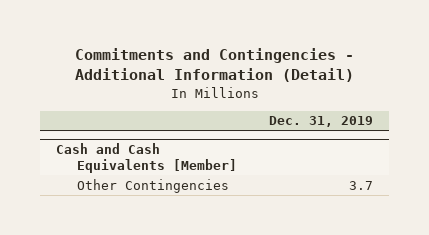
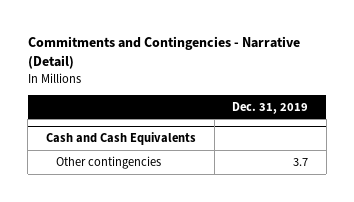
[74,48,354,83] Commitments and Contingencies - Additional Information (Detail) -> [27,35,300,70] Commitments and Contingencies - Narrative (Detail)
[56,143,237,174] Cash and Cash Equivalents [Member] -> [45,132,196,146] Cash and Cash Equivalents
[76,178,229,193] Other Contingencies -> [56,155,162,169] Other contingencies

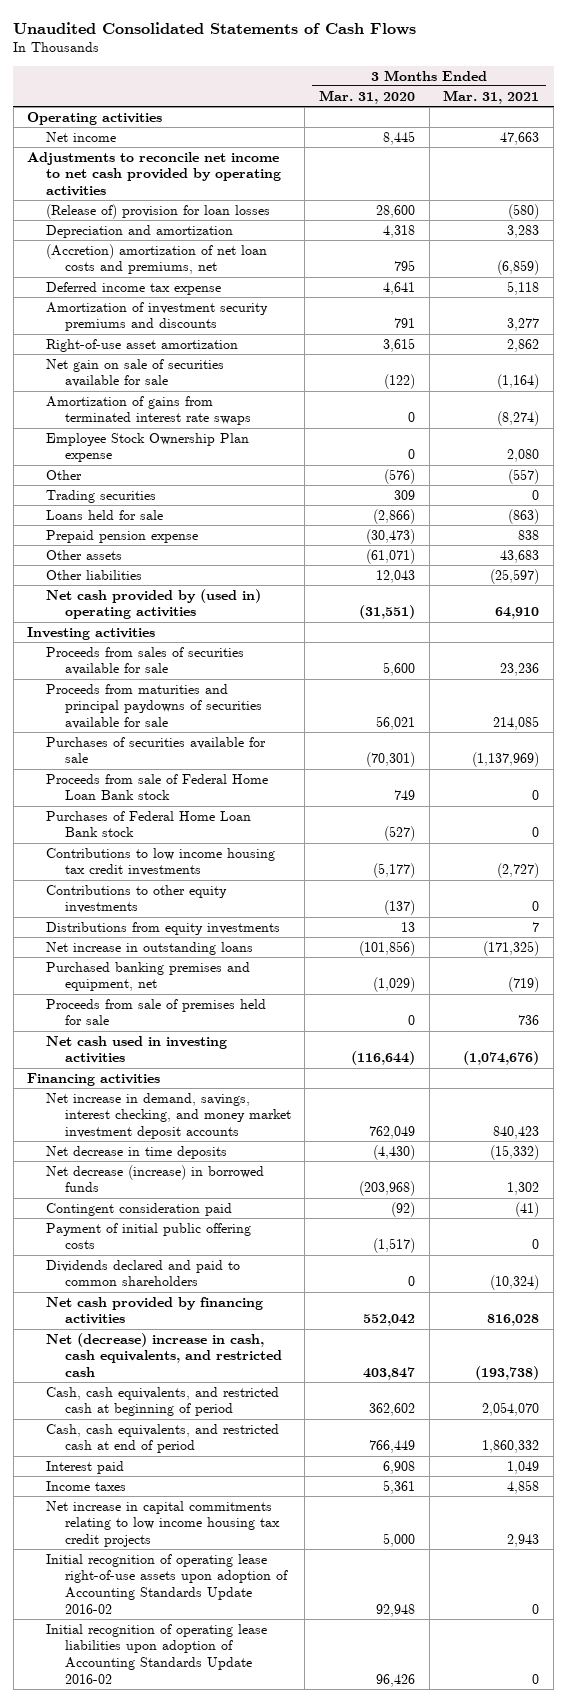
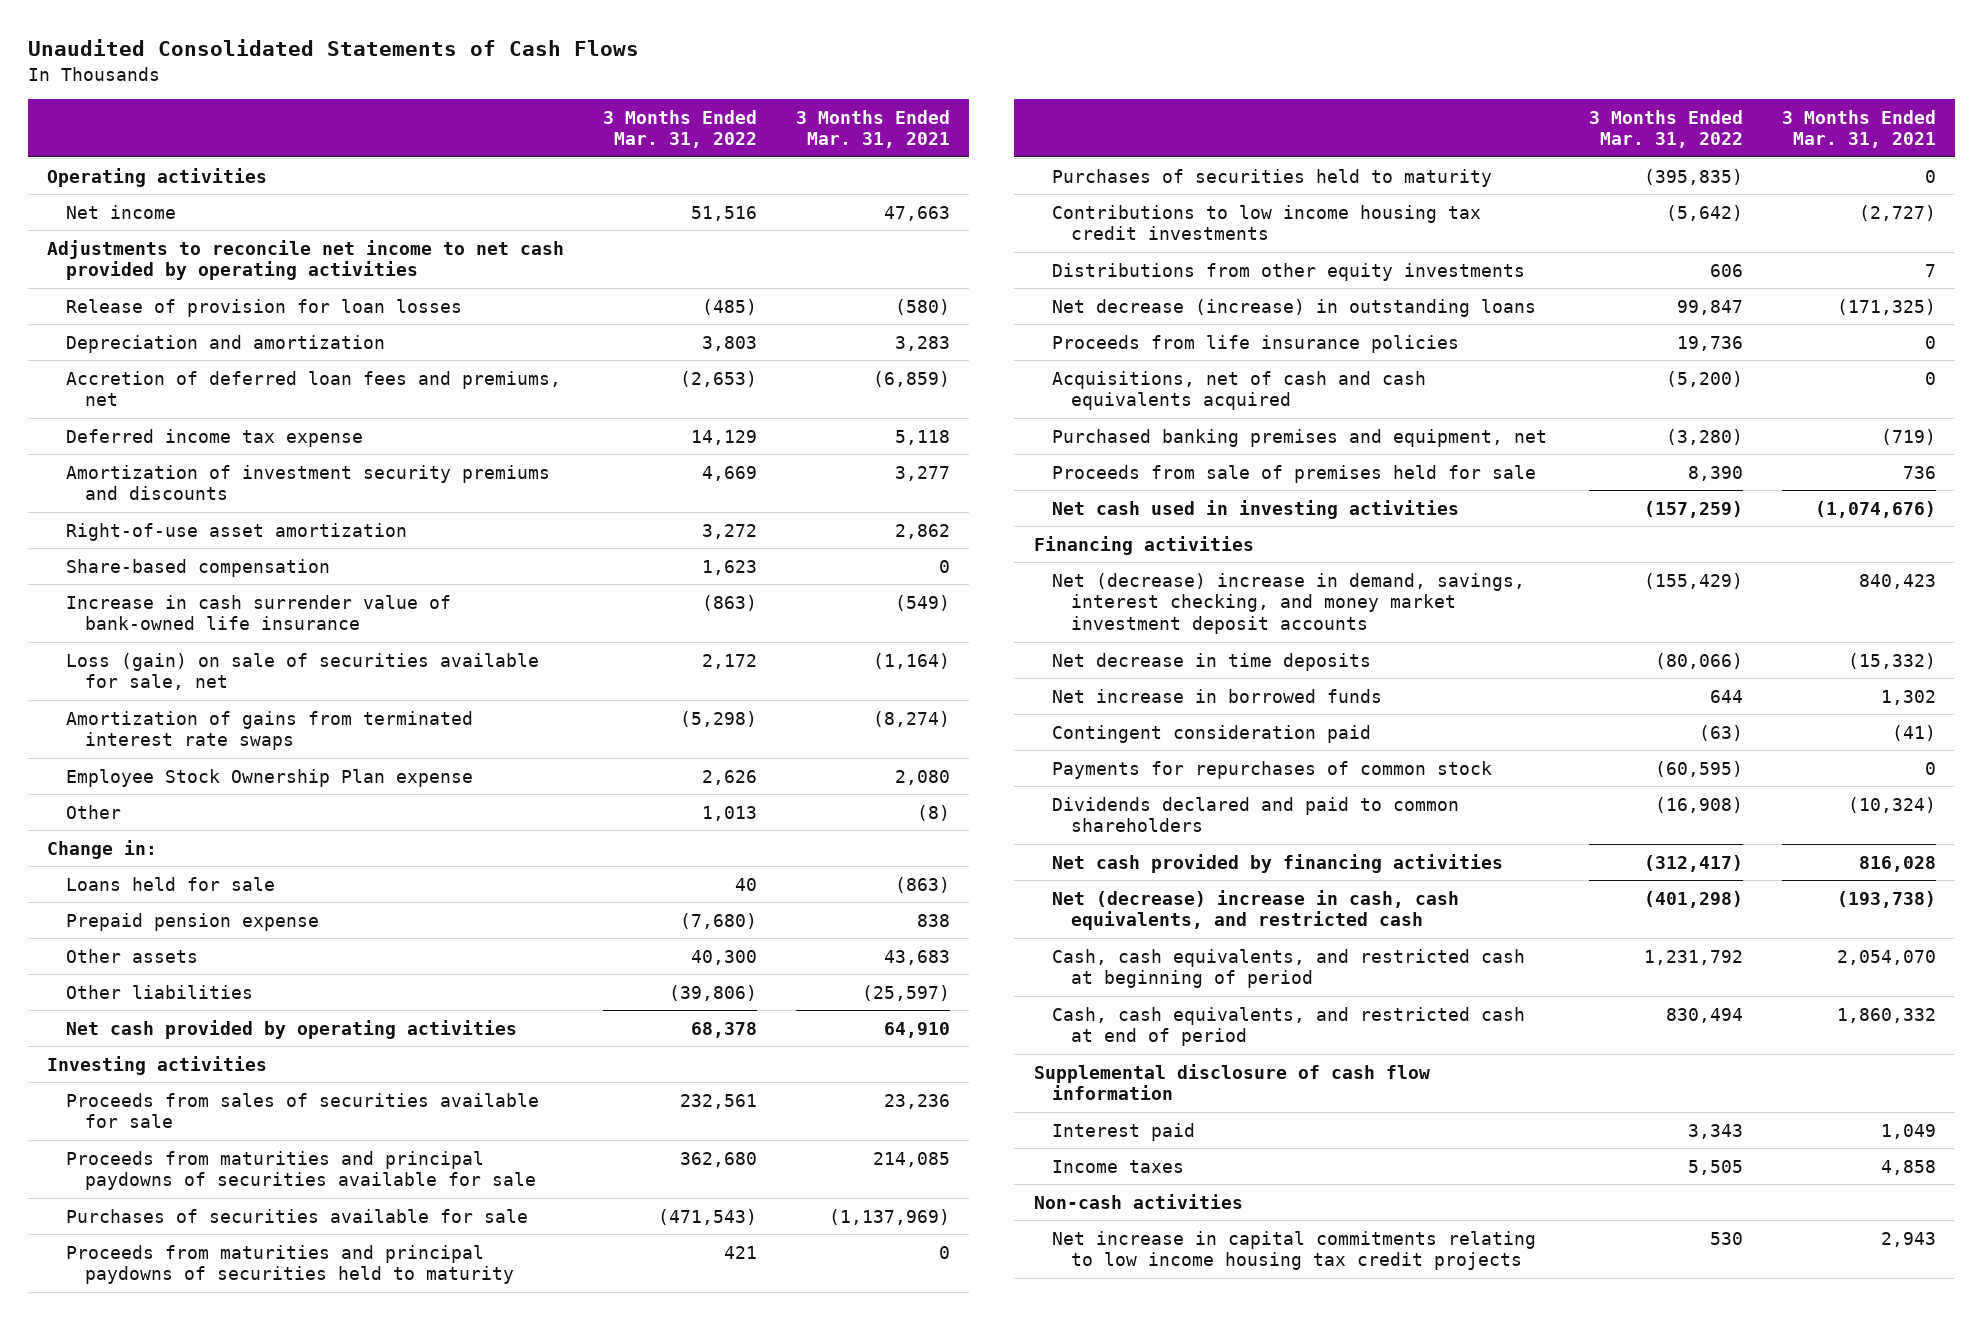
[319,89,416,104] Mar. 31, 2020 -> none
none -> [602,109,757,149] 3 Months Ended Mar. 31, 2022
[46,203,271,219] (Release of) provision for loan losses -> [66,298,463,317] Release of provision for loan losses
[46,243,268,275] (Accretion) amortization of net loan costs and premiums, net -> [66,370,562,407] Accretion of deferred loan fees and premiums, net
none -> [66,558,331,577] Share-based compensation
none -> [66,594,452,631] Increase in cash surrender value of bank-owned life insurance
[46,358,225,388] Net gain on sale of securities available for sale -> [66,652,540,691] Loss (gain) on sale of securities available for sale, net
[46,489,157,503] Trading securities -> none
[508,468,540,484] (557) -> [916,804,950,821] (8)
none -> [47,839,158,859] Change in:
[46,588,262,620] Net cash provided by (used in) operating activities -> [66,1019,518,1039] Net cash provided by operating activities
[46,773,269,801] Proceeds from sale of Federal Home Loan Bank stock -> none
[46,810,252,838] Purchases of Federal Home Loan Bank stock -> none
none -> [66,1244,514,1285] Proceeds from maturities and principal paydowns of securities held to maturity
none -> [1052,168,1493,187] Purchases of securities held to maturity
[46,884,228,914] Contributions to other equity investments -> none
[46,921,281,935] Distributions from equity investments -> [1052,262,1526,281] Distributions from other equity investments
[46,941,254,955] Net increase in outstanding loans -> [1052,298,1537,317] Net decrease (increase) in outstanding loans
none -> [1052,334,1460,353] Proceeds from life insurance policies
none -> [1052,370,1427,411] Acquisitions, net of cash and cash equivalents acquired
[46,1092,291,1140] Net increase in demand, savings, interest checking, and money market investment deposit accounts -> [1052,572,1526,635] Net (decrease) increase in demand, savings, interest checking, and money market investment deposit accounts
[46,1164,265,1193] Net decrease (increase) in borrowed funds -> [1052,688,1383,703] Net increase in borrowed funds
[46,1222,252,1250] Payment of initial public offering costs -> none
none -> [1052,760,1493,779] Payments for repurchases of common stock
none -> [1033,1063,1430,1101] Supplemental disclosure of cash flow information
none -> [1033,1193,1243,1209] Non-cash activities
[46,1553,288,1614] Initial recognition of operating lease right-of-use assets upon adoption of Accounting Standards Update 2016-02 -> none
[46,1623,268,1684] Initial recognition of operating lease liabilities upon adoption of Accounting Standards Update 2016-02 -> none

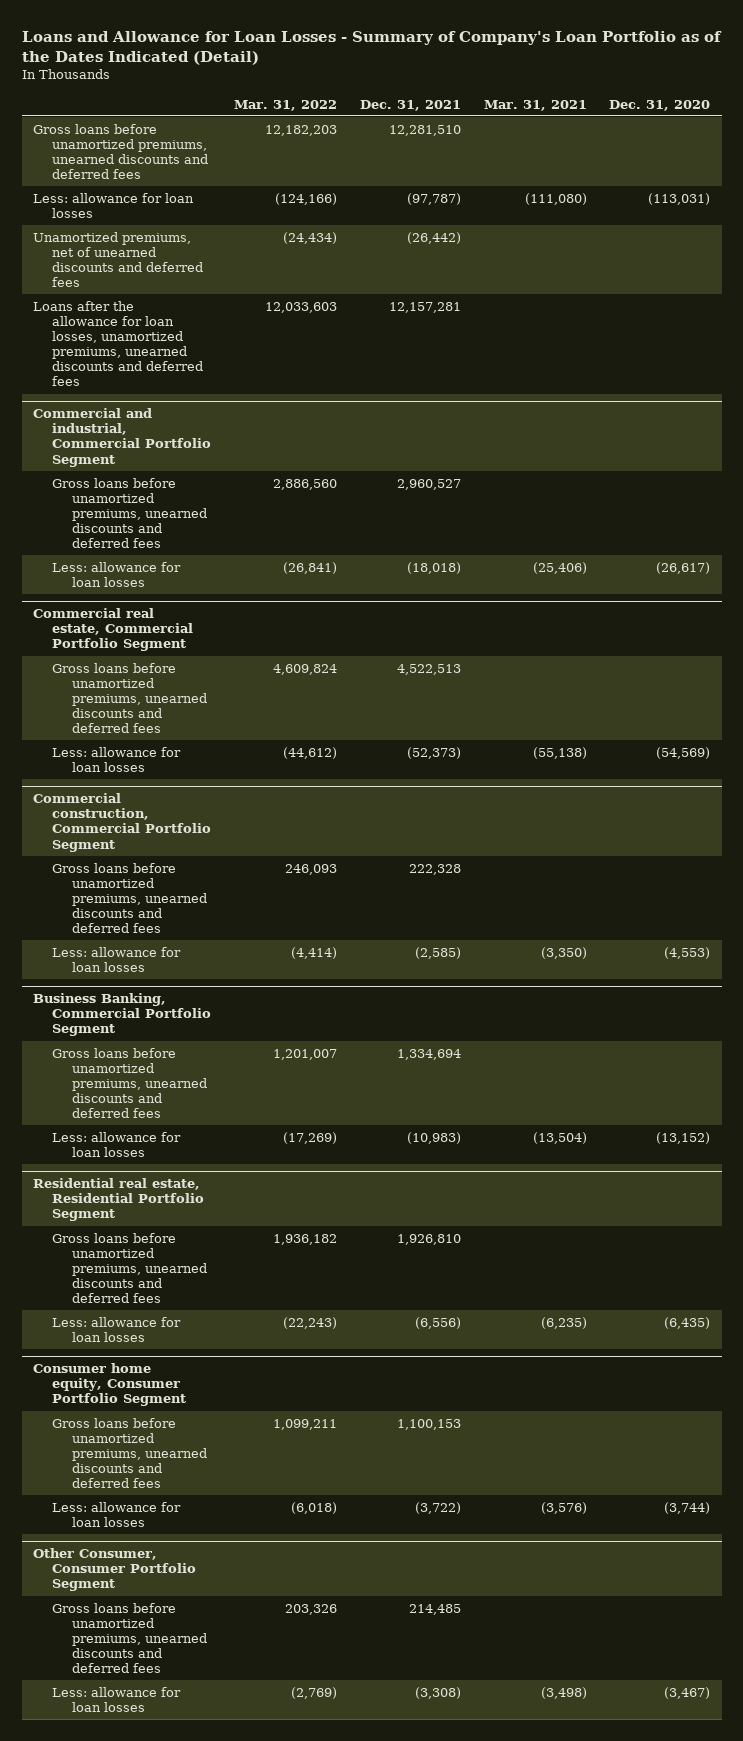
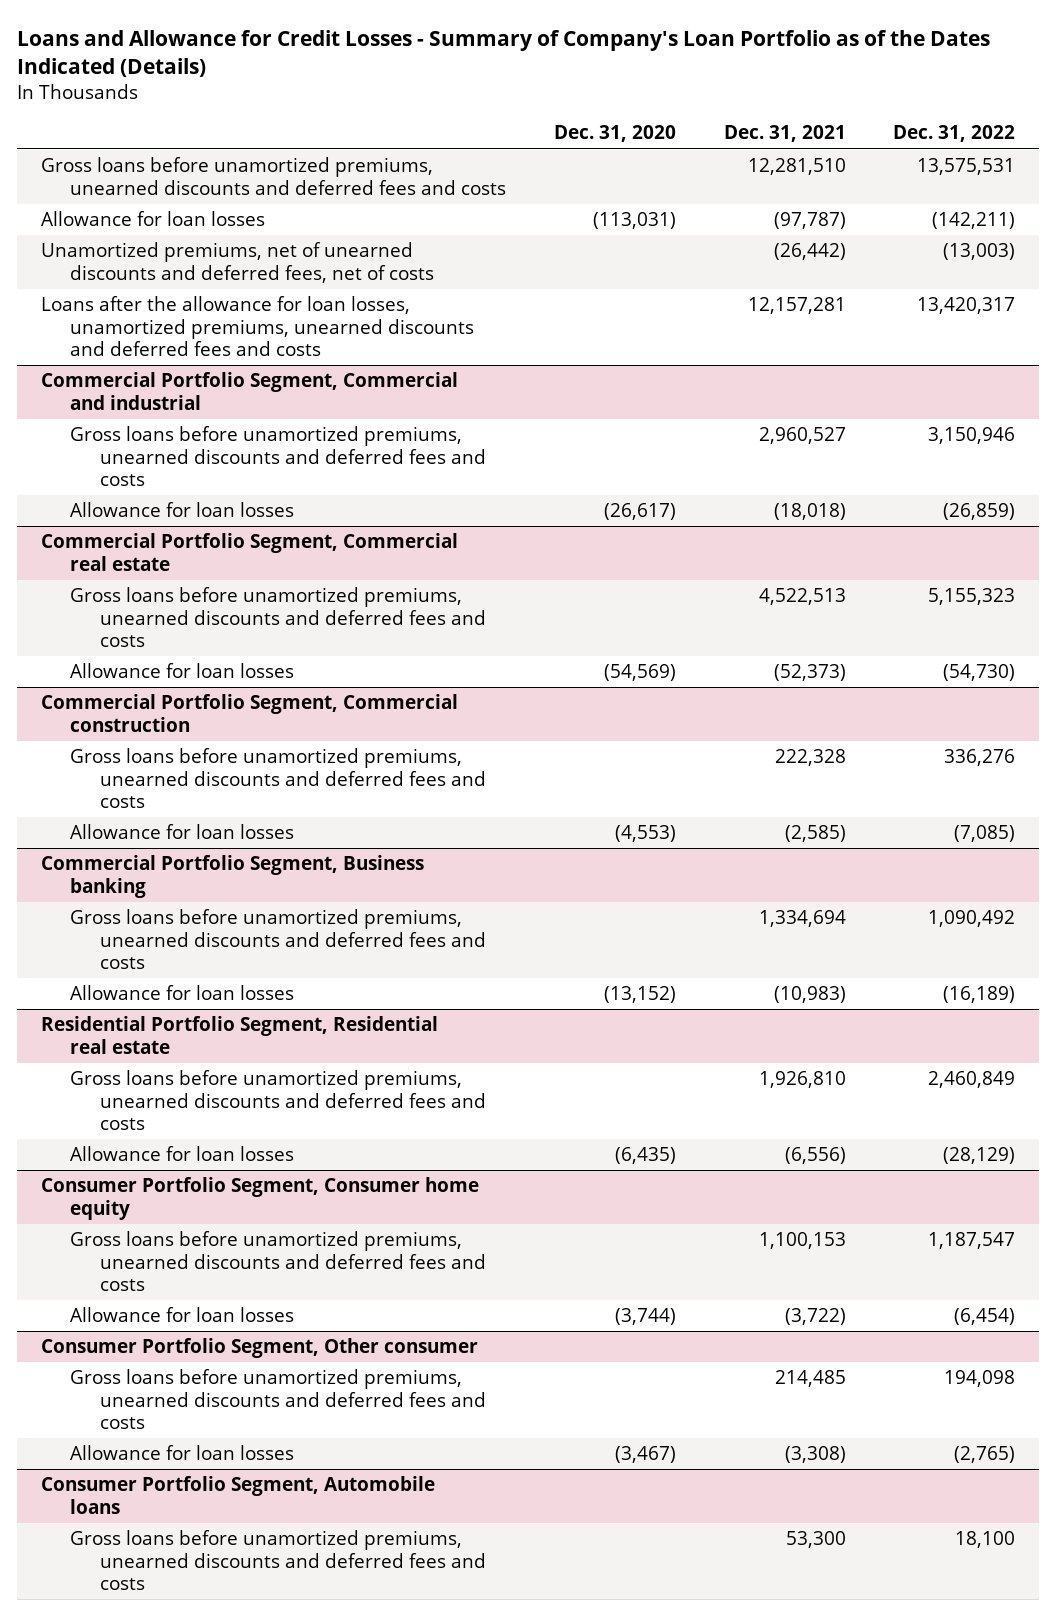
[21,30,722,65] Loans and Allowance for Loan Losses - Summary of Company's Loan Portfolio as of the Dates Indicated (Detail) -> [17,29,991,78] Loans and Allowance for Credit Losses - Summary of Company's Loan Portfolio as of the Dates Indicated (Details)
[234,99,338,111] Mar. 31, 2022 -> none
[483,99,587,111] Mar. 31, 2021 -> none
none -> [893,125,1016,143] Dec. 31, 2022
[33,123,209,180] Gross loans before unamortized premiums, unearned discounts and deferred fees -> [41,157,507,195] Gross loans before unamortized premiums, unearned discounts and deferred fees and costs
[33,192,195,218] Less: allowance for loan losses -> [41,211,266,227] Allowance for loan losses
[33,231,204,288] Unamortized premiums, net of unearned discounts and deferred fees -> [41,242,435,283] Unamortized premiums, net of unearned discounts and deferred fees, net of costs
[33,300,204,387] Loans after the allowance for loan losses, unamortized premiums, unearned discounts and deferred fees -> [41,296,475,357] Loans after the allowance for loan losses, unamortized premiums, unearned discounts and deferred fees and costs
[33,408,212,467] Commercial and industrial, Commercial Portfolio Segment -> [41,372,459,410] Commercial Portfolio Segment, Commercial and industrial
[52,477,207,549] Gross loans before unamortized premiums, unearned discounts and deferred fees -> [70,426,486,487] Gross loans before unamortized premiums, unearned discounts and deferred fees and costs
[52,561,182,587] Less: allowance for loan losses -> [70,502,295,518] Allowance for loan losses
[33,608,194,652] Commercial real estate, Commercial Portfolio Segment -> [41,533,459,571] Commercial Portfolio Segment, Commercial real estate
[52,662,207,734] Gross loans before unamortized premiums, unearned discounts and deferred fees -> [70,587,486,648] Gross loans before unamortized premiums, unearned discounts and deferred fees and costs
[52,746,182,772] Less: allowance for loan losses -> [70,663,295,679] Allowance for loan losses
[33,793,212,852] Commercial construction, Commercial Portfolio Segment -> [41,694,459,732] Commercial Portfolio Segment, Commercial construction
[52,862,207,934] Gross loans before unamortized premiums, unearned discounts and deferred fees -> [70,748,486,809] Gross loans before unamortized premiums, unearned discounts and deferred fees and costs
[52,946,182,972] Less: allowance for loan losses -> [70,824,295,840] Allowance for loan losses
[33,993,212,1037] Business Banking, Commercial Portfolio Segment -> [41,855,425,898] Commercial Portfolio Segment, Business banking
[52,1047,207,1119] Gross loans before unamortized premiums, unearned discounts and deferred fees -> [70,909,486,970] Gross loans before unamortized premiums, unearned discounts and deferred fees and costs
[52,1131,182,1157] Less: allowance for loan losses -> [70,985,295,1001] Allowance for loan losses
[33,1178,205,1222] Residential real estate, Residential Portfolio Segment -> [41,1016,439,1054] Residential Portfolio Segment, Residential real estate
[52,1232,207,1304] Gross loans before unamortized premiums, unearned discounts and deferred fees -> [70,1070,486,1131] Gross loans before unamortized premiums, unearned discounts and deferred fees and costs
[52,1316,182,1342] Less: allowance for loan losses -> [70,1146,295,1162] Allowance for loan losses
[33,1363,187,1407] Consumer home equity, Consumer Portfolio Segment -> [41,1177,480,1220] Consumer Portfolio Segment, Consumer home equity
[52,1417,207,1489] Gross loans before unamortized premiums, unearned discounts and deferred fees -> [70,1231,486,1292] Gross loans before unamortized premiums, unearned discounts and deferred fees and costs
[52,1501,182,1527] Less: allowance for loan losses -> [70,1307,295,1323] Allowance for loan losses
[33,1548,197,1592] Other Consumer, Consumer Portfolio Segment -> [41,1338,479,1359] Consumer Portfolio Segment, Other consumer
[52,1602,207,1674] Gross loans before unamortized premiums, unearned discounts and deferred fees -> [70,1369,486,1430] Gross loans before unamortized premiums, unearned discounts and deferred fees and costs
[52,1686,182,1712] Less: allowance for loan losses -> [70,1445,295,1461] Allowance for loan losses
none -> [41,1476,436,1514] Consumer Portfolio Segment, Automobile loans
none -> [70,1530,486,1591] Gross loans before unamortized premiums, unearned discounts and deferred fees and costs

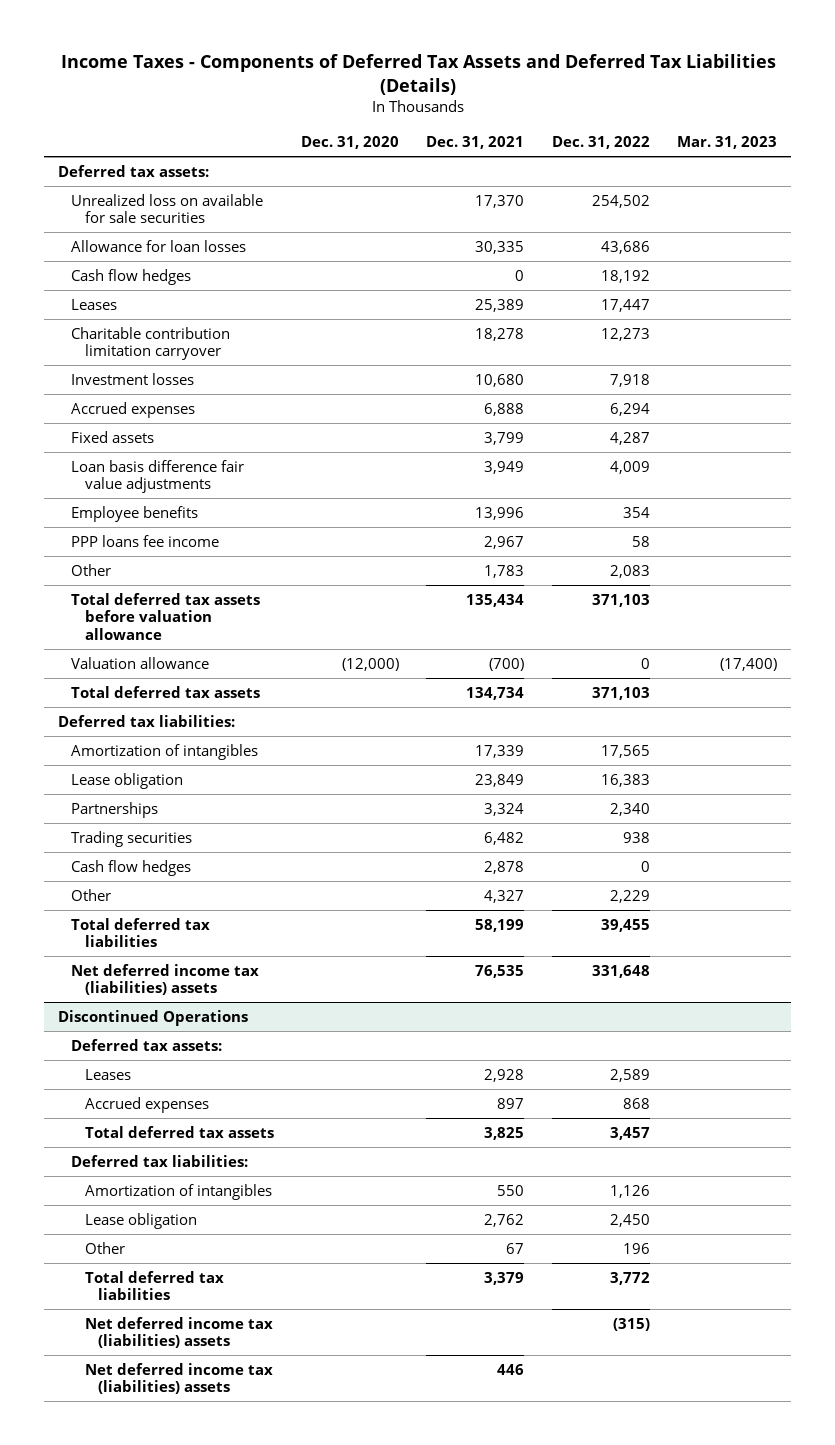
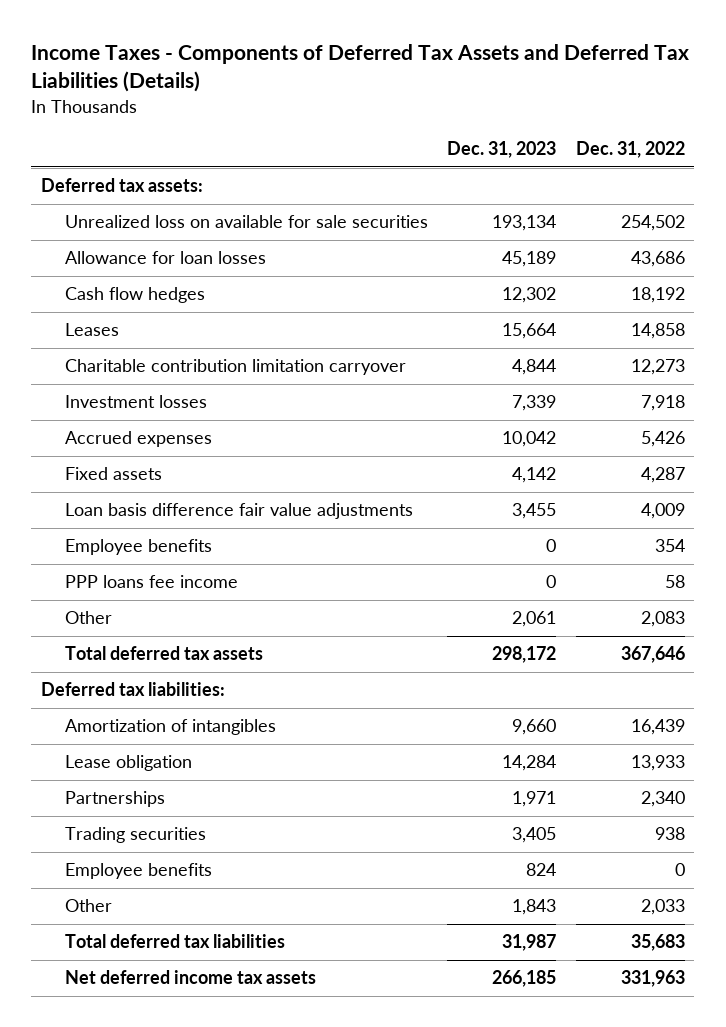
[300,136,399,150] Dec. 31, 2020 -> none
[426,136,525,150] Dec. 31, 2021 -> none
[677,136,778,150] Mar. 31, 2023 -> none
none -> [447,141,557,159] Dec. 31, 2023
[600,298,650,312] 17,447 -> [630,323,685,340] 14,858
[609,402,650,416] 6,294 -> [640,431,685,448] 5,426
[71,656,210,669] Valuation allowance -> none
[71,685,261,698] Total deferred tax assets -> none
[71,592,261,640] Total deferred tax assets before valuation allowance -> [64,646,263,661] Total deferred tax assets
[591,593,650,607] 371,103 -> [620,646,685,664] 367,646
[600,744,650,758] 17,565 -> [630,719,685,736] 16,439
[600,773,650,787] 16,383 -> [630,755,685,772] 13,933
[71,859,192,876] Cash flow hedges -> none
[57,1009,248,1026] Discontinued Operations -> none
[71,1038,223,1051] Deferred tax assets: -> none
[84,1068,131,1080] Leases -> none
[84,1096,209,1113] Accrued expenses -> none
[84,1125,274,1138] Total deferred tax assets -> none
[71,1154,249,1167] Deferred tax liabilities: -> none
[84,1183,272,1200] Amortization of intangibles -> none
[84,1212,197,1229] Lease obligation -> none
[84,1241,125,1254] Other -> none
[84,1270,224,1301] Total deferred tax liabilities -> none
[84,1316,273,1349] Net deferred income tax (liabilities) assets -> none
[84,1362,273,1395] Net deferred income tax (liabilities) assets -> none
none -> [64,863,212,880] Employee benefits
[609,889,650,903] 2,229 -> [640,899,685,916] 2,033
[600,918,650,932] 39,455 -> [630,934,685,952] 35,683
[71,963,260,996] Net deferred income tax (liabilities) assets -> [64,970,316,985] Net deferred income tax assets
[591,964,650,978] 331,648 -> [620,970,685,988] 331,963

